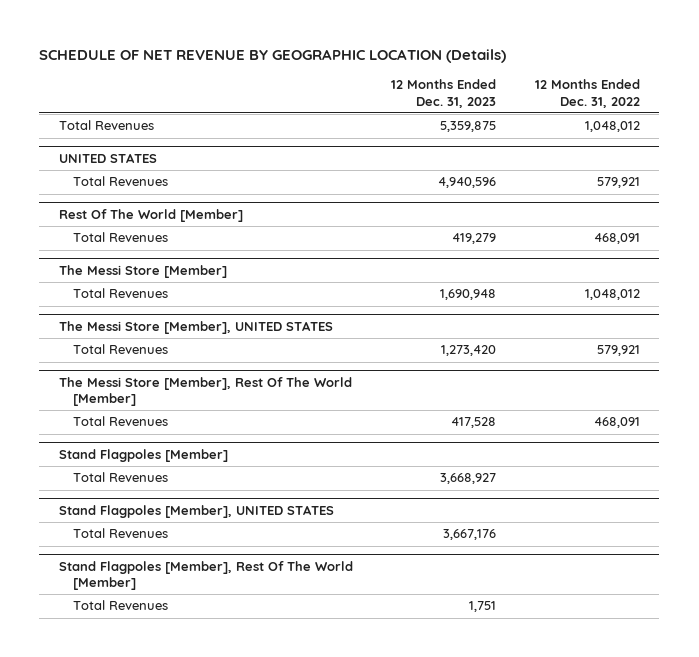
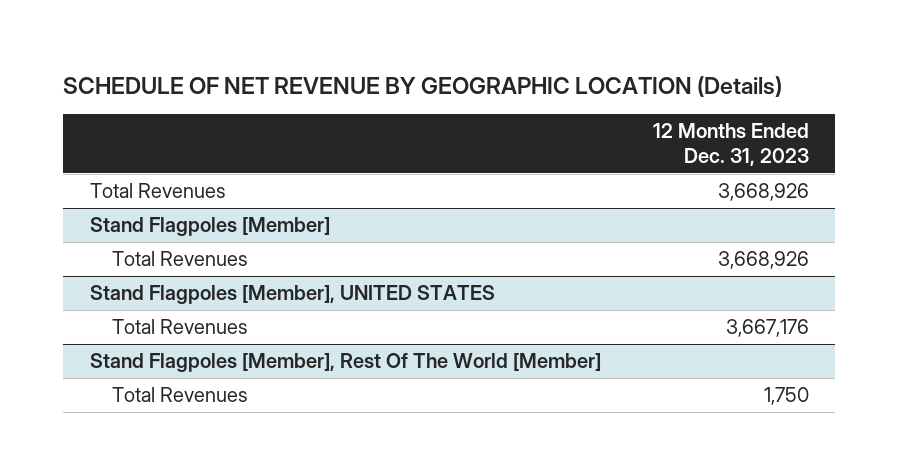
[535,79,641,108] 12 Months Ended Dec. 31, 2022 -> none
[58,152,157,163] UNITED STATES -> none
[73,176,169,187] Total Revenues -> none
[58,208,243,222] Rest Of The World [Member] -> none
[73,232,169,243] Total Revenues -> none
[58,264,227,278] The Messi Store [Member] -> none
[73,288,169,299] Total Revenues -> none
[58,320,333,334] The Messi Store [Member], UNITED STATES -> none
[73,344,169,355] Total Revenues -> none
[58,376,352,407] The Messi Store [Member], Rest Of The World [Member] -> none
[73,416,169,427] Total Revenues -> none
[440,121,497,133] 5,359,875 -> [718,183,810,202] 3,668,926
[440,473,497,485] 3,668,927 -> [718,251,810,270] 3,668,926
[469,601,497,613] 1,751 -> [764,387,810,406] 1,750

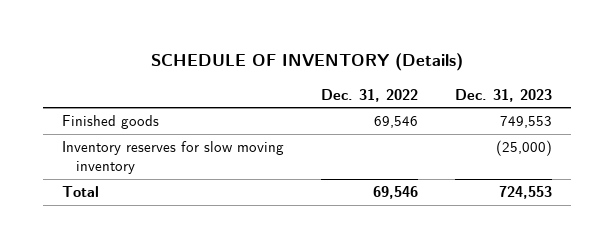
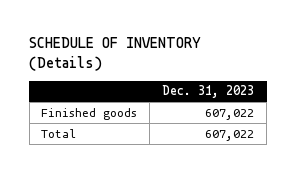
[321,88,419,102] Dec. 31, 2022 -> none
[61,141,284,174] Inventory reserves for slow moving inventory -> none
[500,116,553,129] 749,553 -> [205,108,255,120] 607,022
[499,186,553,200] 724,553 -> [205,129,255,141] 607,022

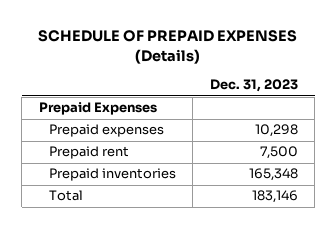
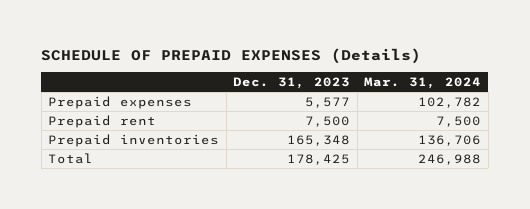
none -> [364,77,482,90] Mar. 31, 2024
[38,102,157,116] Prepaid Expenses -> none
[254,124,298,138] 10,298 -> [305,96,351,108] 5,577
[251,190,298,204] 183,146 -> [287,153,351,165] 178,425

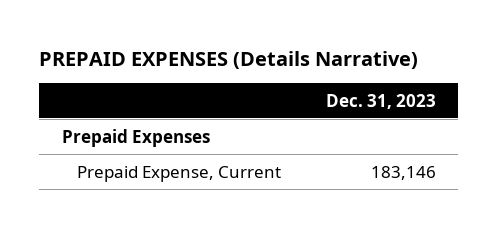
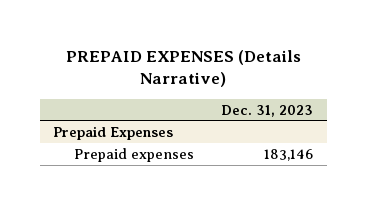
[77,165,282,182] Prepaid Expense, Current -> [74,147,195,162] Prepaid expenses

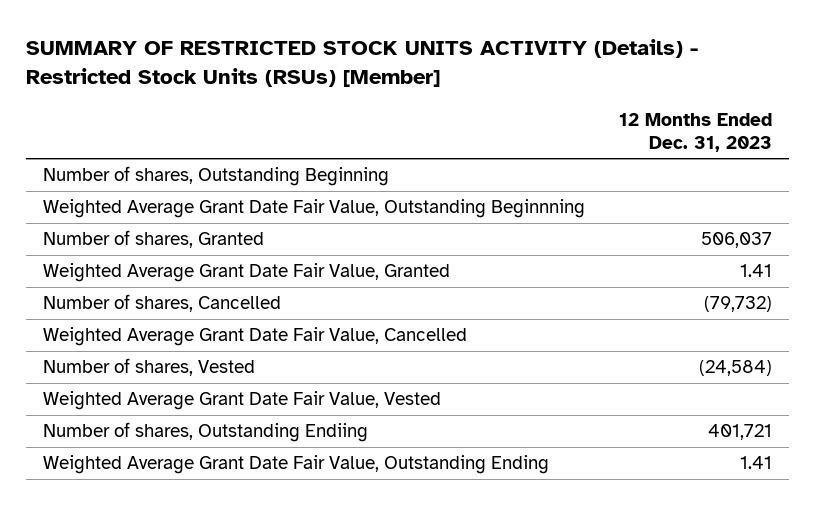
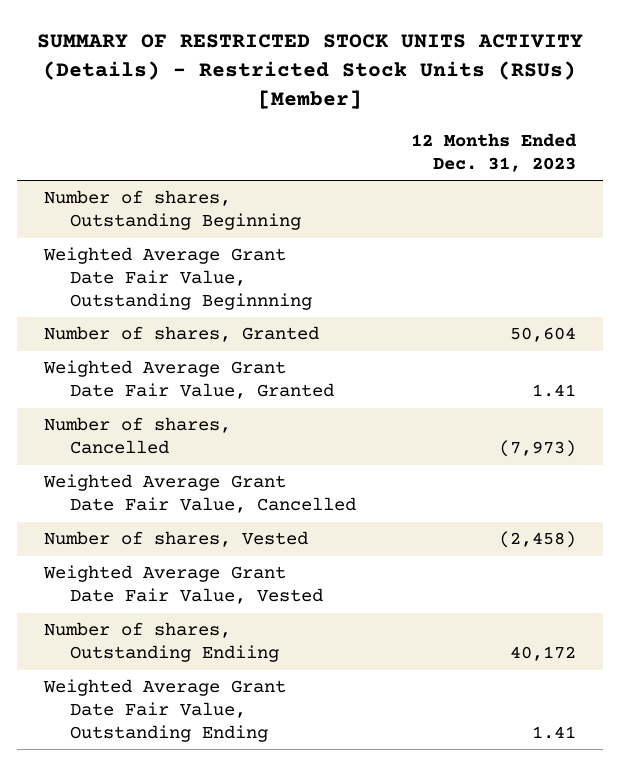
[700,232,772,249] 506,037 -> [509,327,576,343] 50,604
[703,296,772,313] (79,732) -> [498,440,576,458] (7,973)
[698,360,772,377] (24,584) -> [498,531,576,549] (2,458)
[707,424,772,441] 401,721 -> [509,646,576,662] 40,172

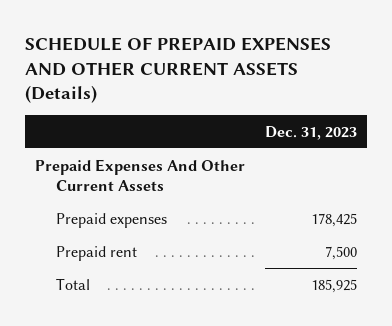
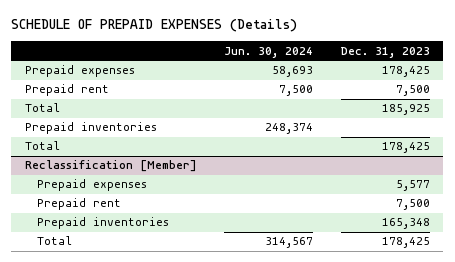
[25,36,332,104] SCHEDULE OF PREPAID EXPENSES AND OTHER CURRENT ASSETS (Details) -> [11,19,298,33] SCHEDULE OF PREPAID EXPENSES (Details)
none -> [224,46,314,58] Jun. 30, 2024
[34,158,245,192] Prepaid Expenses And Other Current Assets -> none
none -> [24,122,157,135] Prepaid inventories
none -> [24,141,60,151] Total
none -> [24,160,197,173] Reclassification [Member]
none -> [37,179,148,192] Prepaid expenses
none -> [37,198,122,211] Prepaid rent
none -> [37,217,170,230] Prepaid inventories
none -> [37,236,73,246] Total

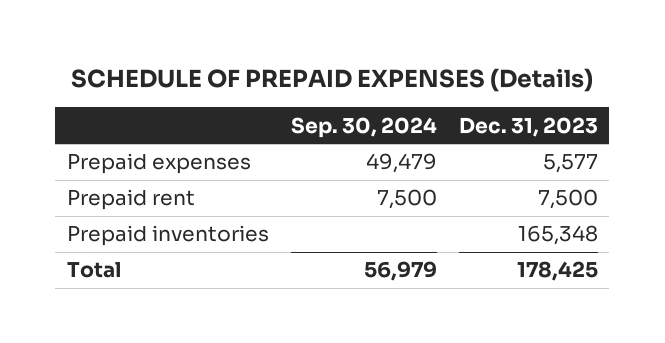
[224,46,314,58] Jun. 30, 2024 -> none
none -> [290,116,437,138] Sep. 30, 2024
[24,65,135,78] Prepaid expenses -> none
[24,84,109,97] Prepaid rent -> none
[24,103,60,113] Total -> none
[24,122,157,135] Prepaid inventories -> none
[24,141,60,151] Total -> none
[24,160,197,173] Reclassification [Member] -> none

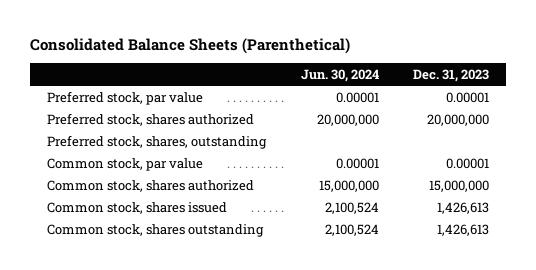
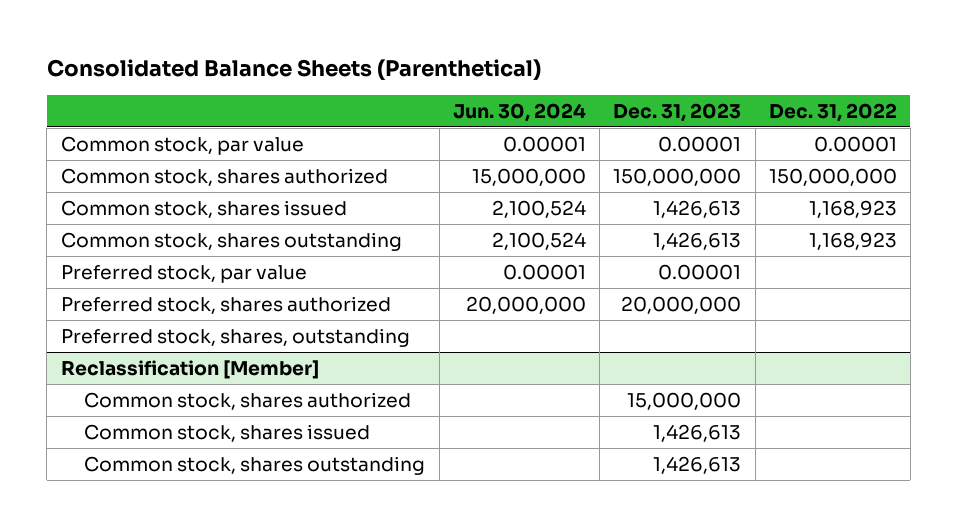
none -> [768,102,897,122] Dec. 31, 2022
[429,179,490,192] 15,000,000 -> [613,167,742,186] 150,000,000
[47,90,204,105] Preferred stock, par value -> [60,264,307,283] Preferred stock, par value
[47,112,255,126] Preferred stock, shares authorized -> [60,295,391,314] Preferred stock, shares authorized
[47,134,268,149] Preferred stock, shares, outstanding -> [60,327,410,347] Preferred stock, shares, outstanding
none -> [60,359,319,379] Reclassification [Member]
none -> [84,391,412,410] Common stock, shares authorized
none -> [84,423,371,442] Common stock, shares issued
none -> [84,455,426,475] Common stock, shares outstanding

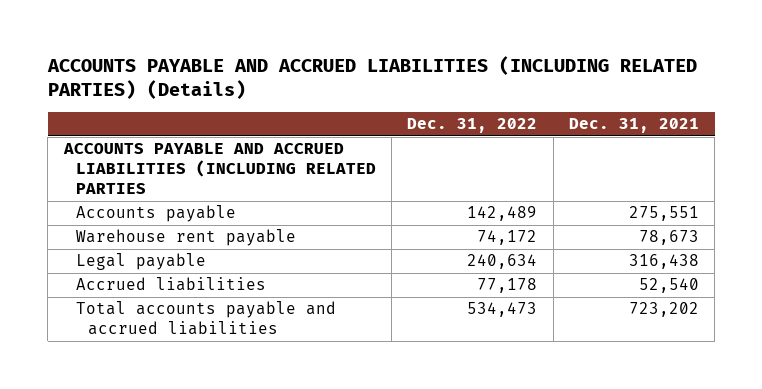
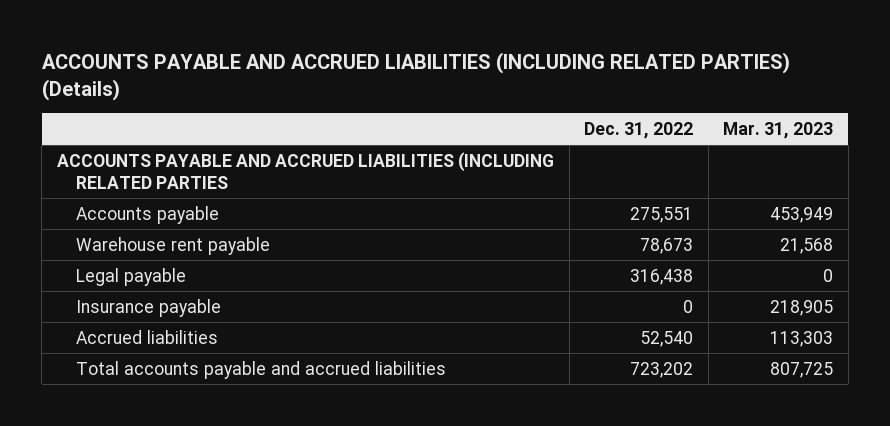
[568,118,699,134] Dec. 31, 2021 -> none
none -> [723,121,834,139] Mar. 31, 2023
[467,206,538,222] 142,489 -> [630,206,694,223] 275,551
[477,230,538,246] 74,172 -> [640,237,694,254] 78,673
[467,254,538,270] 240,634 -> [630,268,694,285] 316,438
none -> [75,298,221,317] Insurance payable
[477,278,538,294] 77,178 -> [640,330,694,347] 52,540
[467,302,538,318] 534,473 -> [630,361,694,378] 723,202

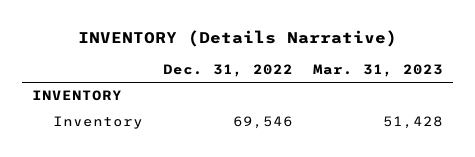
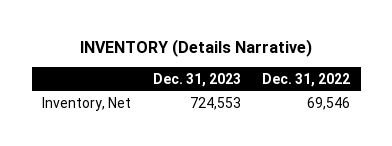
[312,63,443,77] Mar. 31, 2023 -> none
none -> [152,72,241,87] Dec. 31, 2023
[32,90,123,102] INVENTORY -> none
[53,116,144,130] Inventory -> [42,96,132,111] Inventory, Net

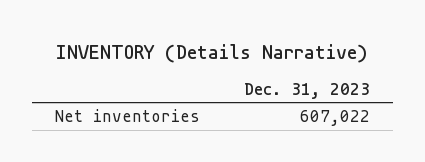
[262,72,351,87] Dec. 31, 2022 -> none
[42,96,132,111] Inventory, Net -> [54,109,200,123] Net inventories
[189,96,241,110] 724,553 -> [300,110,371,127] 607,022

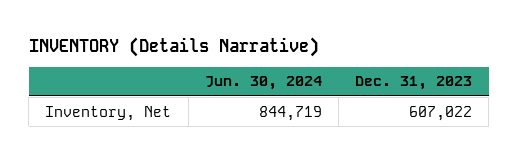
none -> [204,76,322,91] Jun. 30, 2024
[54,109,200,123] Net inventories -> [45,105,172,121] Inventory, Net

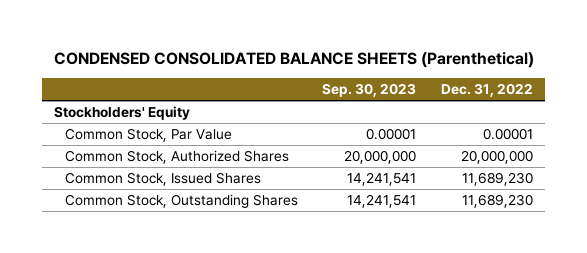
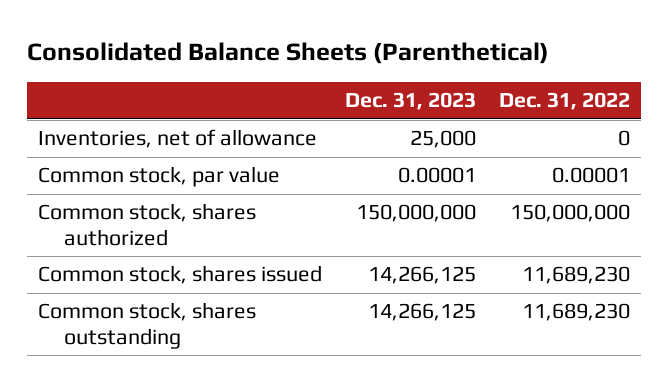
[53,52,534,69] CONDENSED CONSOLIDATED BALANCE SHEETS (Parenthetical) -> [26,42,549,65] Consolidated Balance Sheets (Parenthetical)
[322,83,417,98] Sep. 30, 2023 -> none
none -> [345,92,477,111] Dec. 31, 2023
[54,105,191,120] Stockholders' Equity -> none
none -> [38,129,318,149] Inventories, net of allowance
[65,127,233,142] Common Stock, Par Value -> [38,166,281,188] Common stock, par value
[65,149,290,164] Common Stock, Authorized Shares -> [38,203,257,246] Common stock, shares authorized
[460,149,533,164] 20,000,000 -> [509,204,630,223] 150,000,000
[65,171,262,186] Common Stock, Issued Shares -> [38,265,323,285] Common stock, shares issued
[65,193,299,208] Common Stock, Outstanding Shares -> [38,302,257,349] Common stock, shares outstanding

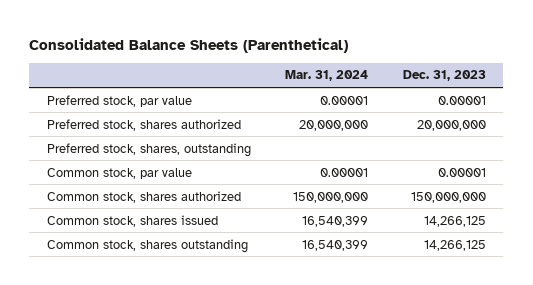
[498,92,630,111] Dec. 31, 2022 -> none
none -> [285,70,369,82] Mar. 31, 2024
[38,129,318,149] Inventories, net of allowance -> none
none -> [46,94,192,107] Preferred stock, par value
none -> [46,118,241,131] Preferred stock, shares authorized
none -> [46,142,251,157] Preferred stock, shares, outstanding

